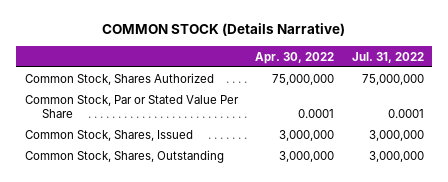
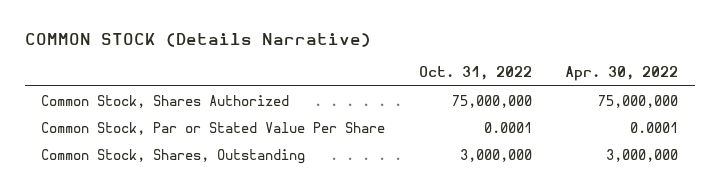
[351,51,424,63] Jul. 31, 2022 -> none
none -> [418,66,532,81] Oct. 31, 2022
[24,129,193,141] Common Stock, Shares, Issued -> none

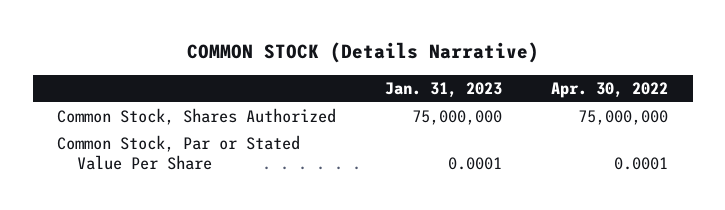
[418,66,532,81] Oct. 31, 2022 -> none
none -> [385,82,503,99] Jan. 31, 2023
[41,148,306,164] Common Stock, Shares, Outstanding -> none

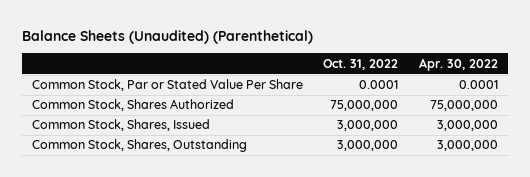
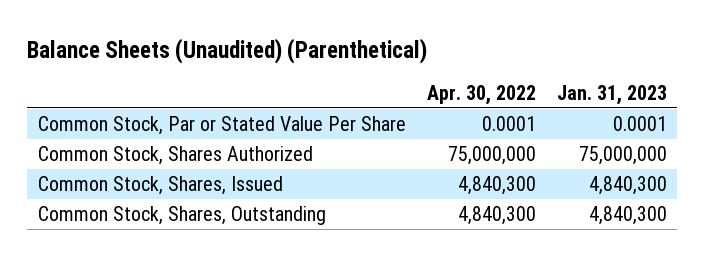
[323,58,399,70] Oct. 31, 2022 -> none
none -> [556,84,667,105] Jan. 31, 2023
[436,120,498,132] 3,000,000 -> [457,175,536,195] 4,840,300
[436,140,498,152] 3,000,000 -> [457,205,536,225] 4,840,300

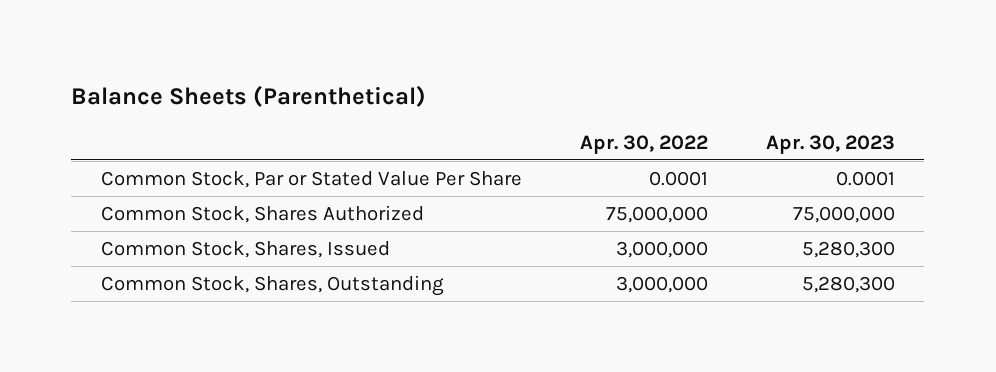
[27,38,428,65] Balance Sheets (Unaudited) (Parenthetical) -> [71,84,427,107] Balance Sheets (Parenthetical)
[556,84,667,105] Jan. 31, 2023 -> none
none -> [766,134,896,154] Apr. 30, 2023
[457,175,536,195] 4,840,300 -> [615,241,708,259] 3,000,000
[457,205,536,225] 4,840,300 -> [615,276,708,294] 3,000,000

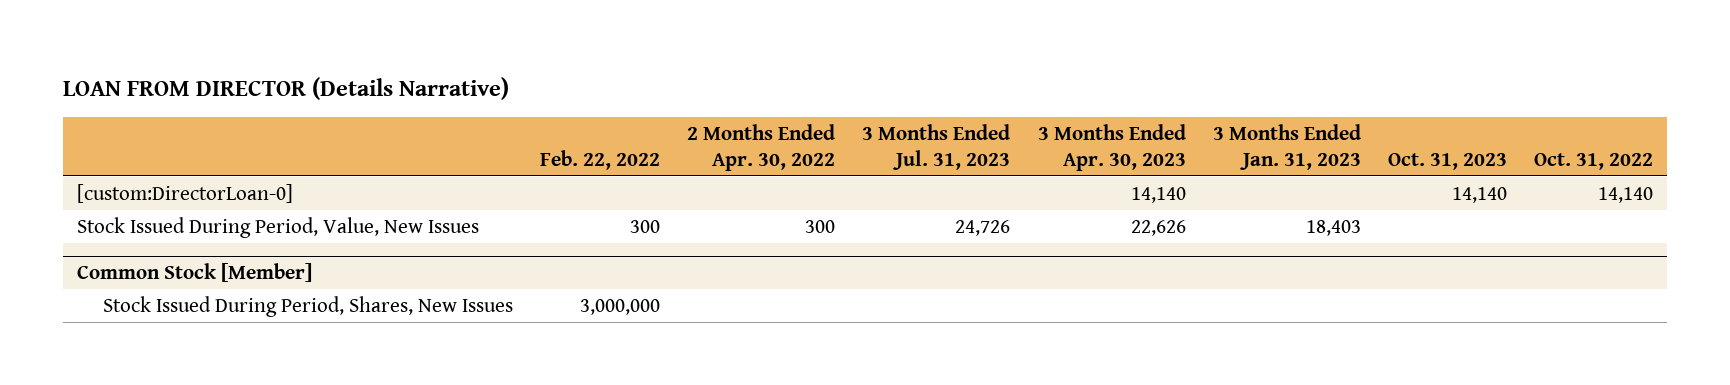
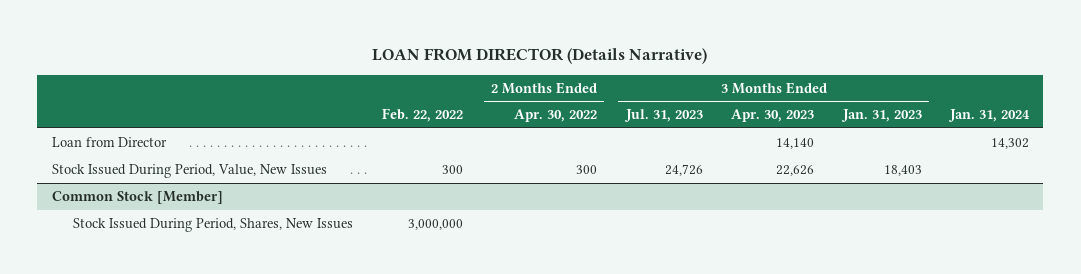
[1387,152,1507,170] Oct. 31, 2023 -> none
[1533,152,1653,170] Oct. 31, 2022 -> none
none -> [947,109,1030,123] Jan. 31, 2024
[76,183,293,203] [custom:DirectorLoan-0] -> [51,137,167,148] Loan from Director

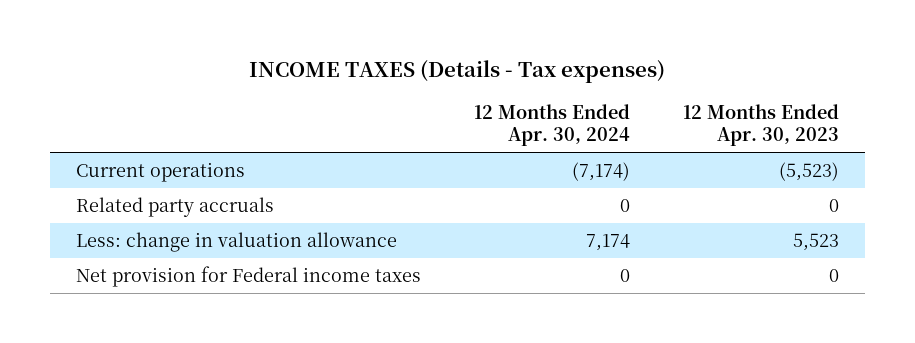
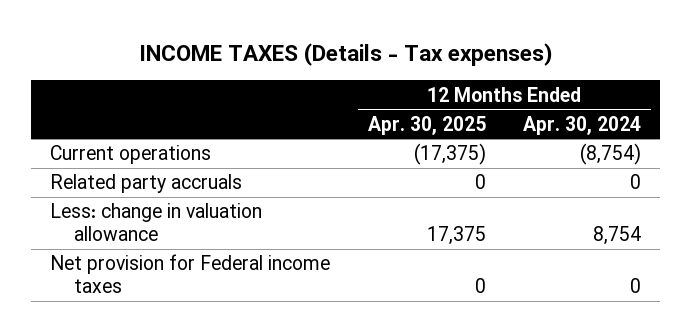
[682,104,839,147] 12 Months Ended Apr. 30, 2023 -> none
none -> [367,115,486,135] Apr. 30, 2025
[571,162,630,182] (7,174) -> [580,143,642,166] (8,754)
[585,234,630,252] 7,174 -> [593,226,642,246] 8,754

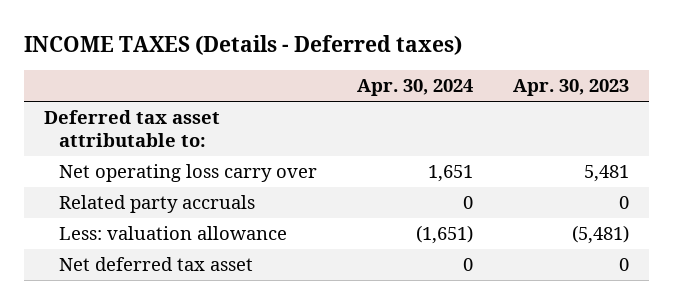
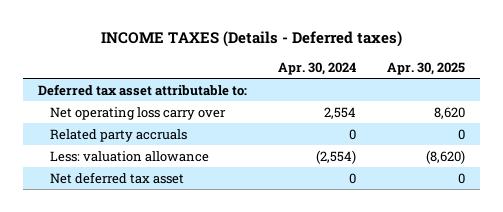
[512,79,629,97] Apr. 30, 2023 -> none
none -> [386,61,465,75] Apr. 30, 2025
[428,165,474,183] 1,651 -> [324,106,357,119] 2,554
[416,225,474,245] (1,651) -> [316,149,357,164] (2,554)

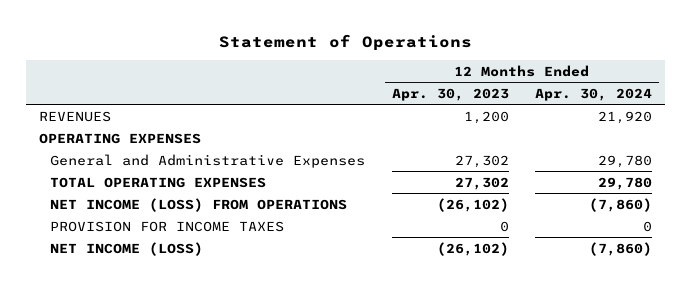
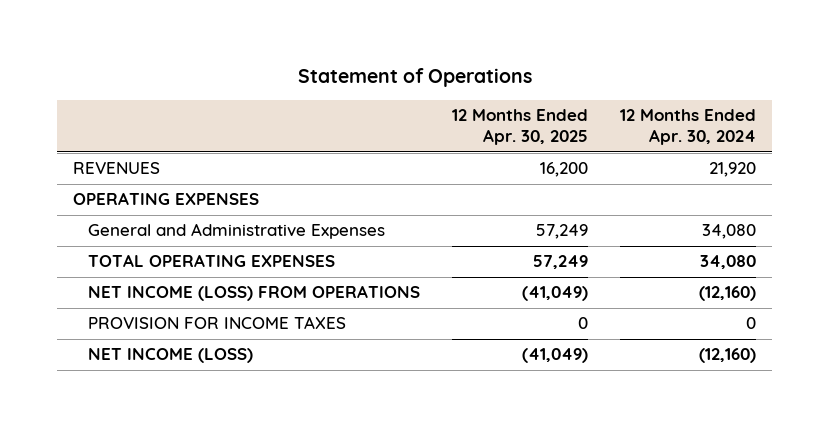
[391,87,509,101] Apr. 30, 2023 -> none
none -> [452,109,589,146] 12 Months Ended Apr. 30, 2025
[598,154,653,168] 29,780 -> [701,224,756,240] 34,080
[598,176,653,190] 29,780 -> [699,255,756,270] 34,080
[589,197,653,212] (7,860) -> [698,286,756,302] (12,160)
[589,241,653,256] (7,860) -> [698,348,756,364] (12,160)

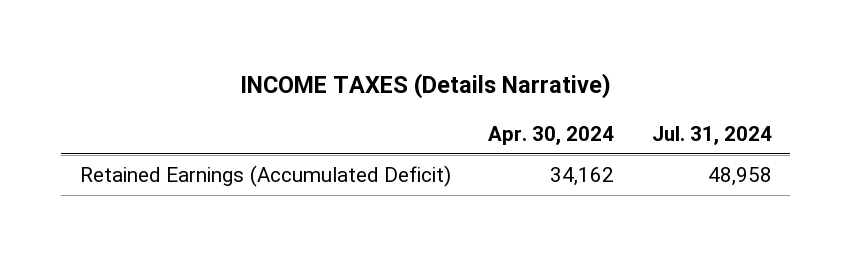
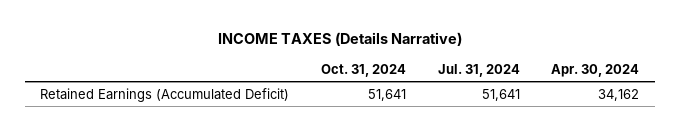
none -> [320,63,406,77] Oct. 31, 2024
[707,167,772,187] 48,958 -> [481,88,520,101] 51,641

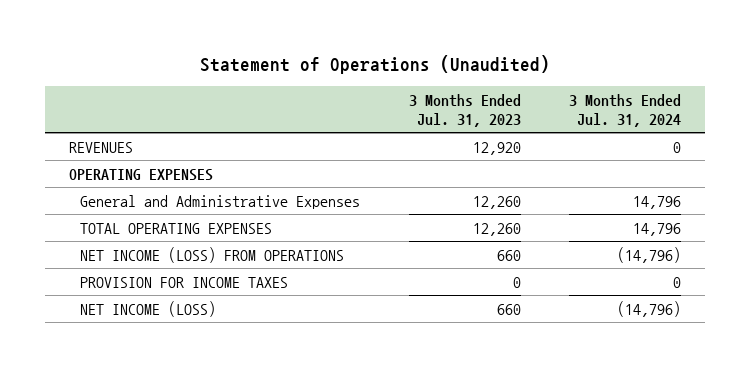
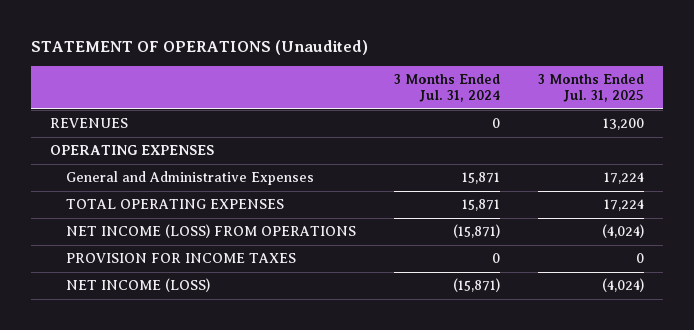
[199,54,550,74] Statement of Operations (Unaudited) -> [30,40,368,56] STATEMENT OF OPERATIONS (Unaudited)
[408,93,521,127] 3 Months Ended Jul. 31, 2023 -> none
none -> [538,74,645,103] 3 Months Ended Jul. 31, 2025
[632,195,681,209] 14,796 -> [462,172,501,185] 15,871
[632,222,681,236] 14,796 -> [462,199,501,212] 15,871
[616,246,681,263] (14,796) -> [453,224,501,239] (15,871)
[616,300,681,317] (14,796) -> [453,278,501,293] (15,871)

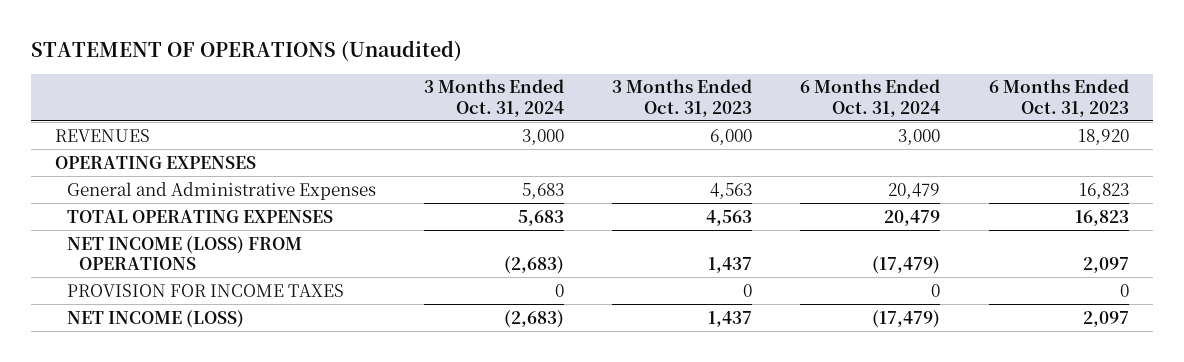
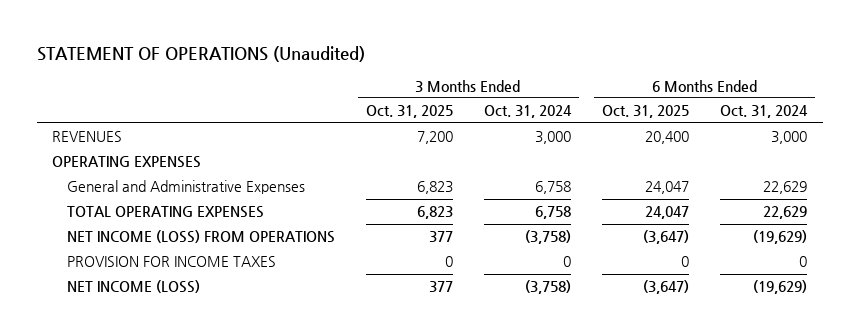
[612,79,753,117] 3 Months Ended Oct. 31, 2023 -> none
[988,79,1129,117] 6 Months Ended Oct. 31, 2023 -> none
none -> [365,105,453,119] Oct. 31, 2025
none -> [602,105,690,119] Oct. 31, 2025
[522,182,565,199] 5,683 -> [534,181,571,195] 6,758
[888,182,941,199] 20,479 -> [763,181,808,195] 22,629
[518,209,565,226] 5,683 -> [534,206,571,220] 6,758
[884,209,941,226] 20,479 -> [763,206,808,220] 22,629
[504,255,565,274] (2,683) -> [524,230,571,245] (3,758)
[872,255,941,274] (17,479) -> [753,230,808,245] (19,629)
[504,309,565,328] (2,683) -> [524,280,571,295] (3,758)
[872,309,941,328] (17,479) -> [753,280,808,295] (19,629)

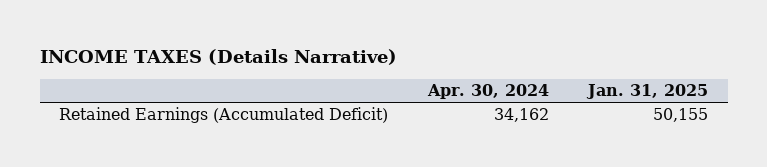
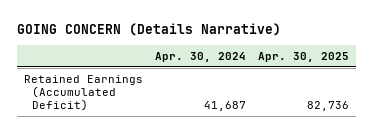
[39,49,397,66] INCOME TAXES (Details Narrative) -> [17,23,282,37] GOING CONCERN (Details Narrative)
[585,84,708,100] Jan. 31, 2025 -> none
none -> [258,52,350,63] Apr. 30, 2025
[493,108,549,123] 34,162 -> [203,100,246,111] 41,687

